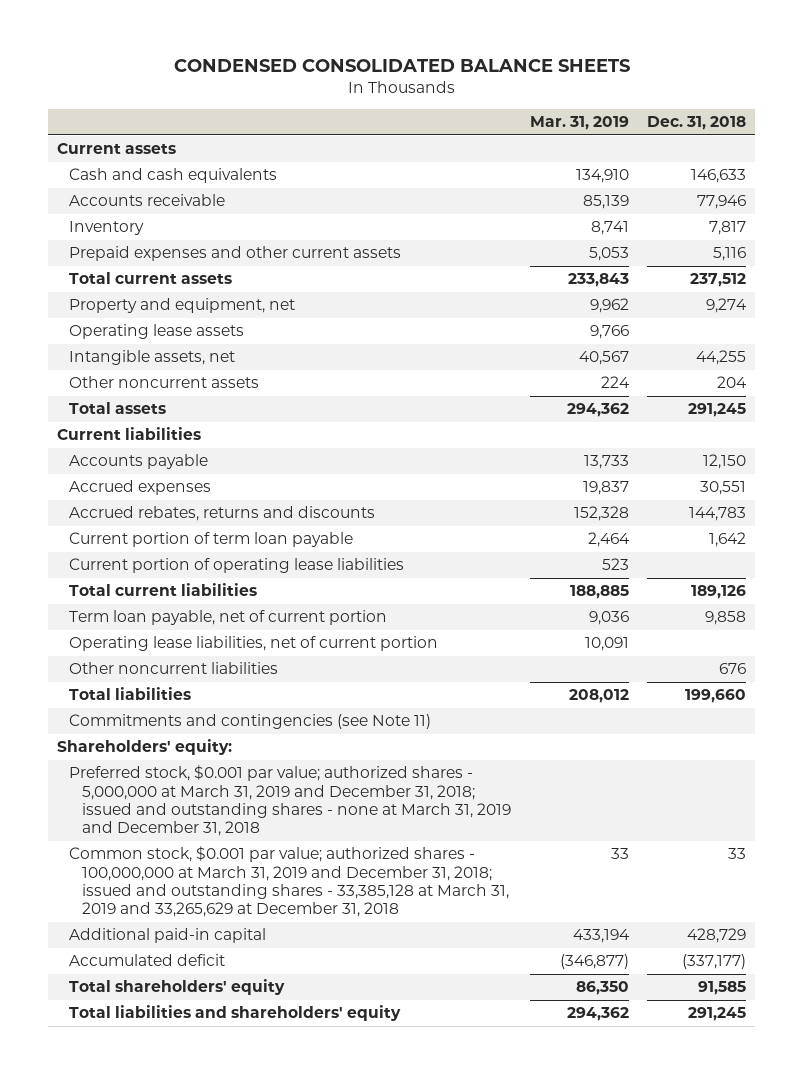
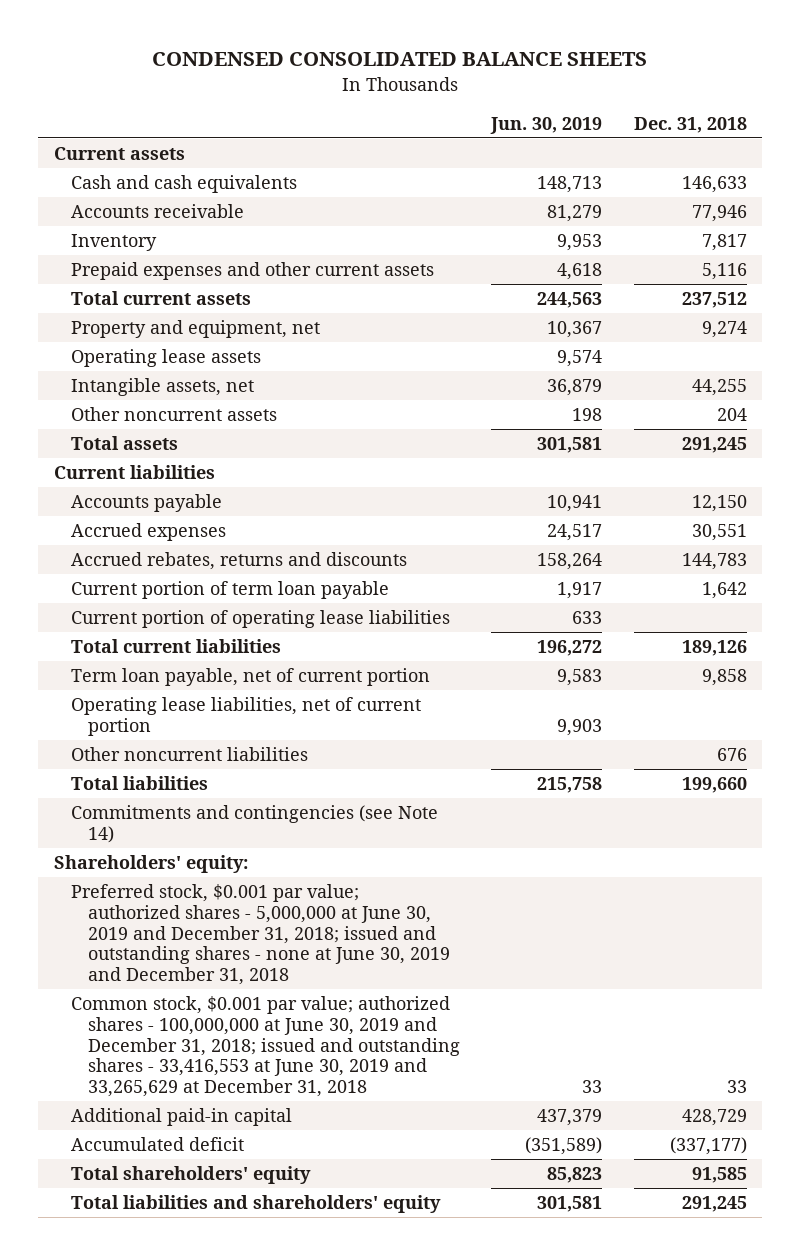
[529,116,629,131] Mar. 31, 2019 -> none
none -> [490,116,603,134] Jun. 30, 2019
[69,714,432,730] Commitments and contingencies (see Note 11) -> [71,804,439,843] Commitments and contingencies (see Note 14)
[69,765,511,837] Preferred stock, $0.001 par value; authorized shares - 5,000,000 at March 31, 2019 and December 31, 2018; issued and outstanding shares - none at March 31, 2019 and December 31, 2018 -> [71,883,451,986] Preferred stock, $0.001 par value; authorized shares - 5,000,000 at June 30, 2019 and December 31, 2018; issued and outstanding shares - none at June 30, 2019 and December 31, 2018
[69,846,509,918] Common stock, $0.001 par value; authorized shares - 100,000,000 at March 31, 2019 and December 31, 2018; issued and outstanding shares - 33,385,128 at March 31, 2019 and 33,265,629 at December 31, 2018 -> [71,995,461,1098] Common stock, $0.001 par value; authorized shares - 100,000,000 at June 30, 2019 and December 31, 2018; issued and outstanding shares - 33,416,553 at June 30, 2019 and 33,265,629 at December 31, 2018

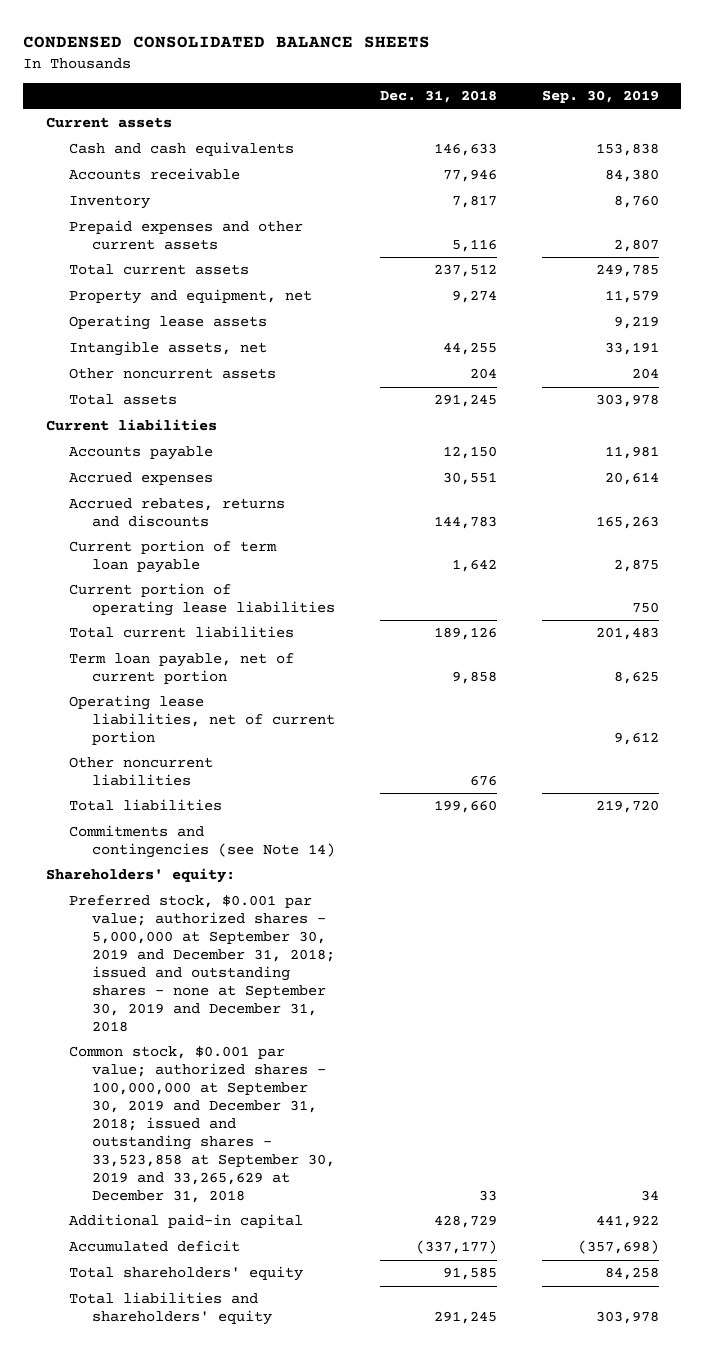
[490,116,603,134] Jun. 30, 2019 -> none
none -> [541,90,659,104] Sep. 30, 2019
[71,883,451,986] Preferred stock, $0.001 par value; authorized shares - 5,000,000 at June 30, 2019 and December 31, 2018; issued and outstanding shares - none at June 30, 2019 and December 31, 2018 -> [68,895,335,1033] Preferred stock, $0.001 par value; authorized shares - 5,000,000 at September 30, 2019 and December 31, 2018; issued and outstanding shares - none at September 30, 2019 and December 31, 2018
[71,995,461,1098] Common stock, $0.001 par value; authorized shares - 100,000,000 at June 30, 2019 and December 31, 2018; issued and outstanding shares - 33,416,553 at June 30, 2019 and 33,265,629 at December 31, 2018 -> [68,1046,335,1203] Common stock, $0.001 par value; authorized shares - 100,000,000 at September 30, 2019 and December 31, 2018; issued and outstanding shares - 33,523,858 at September 30, 2019 and 33,265,629 at December 31, 2018

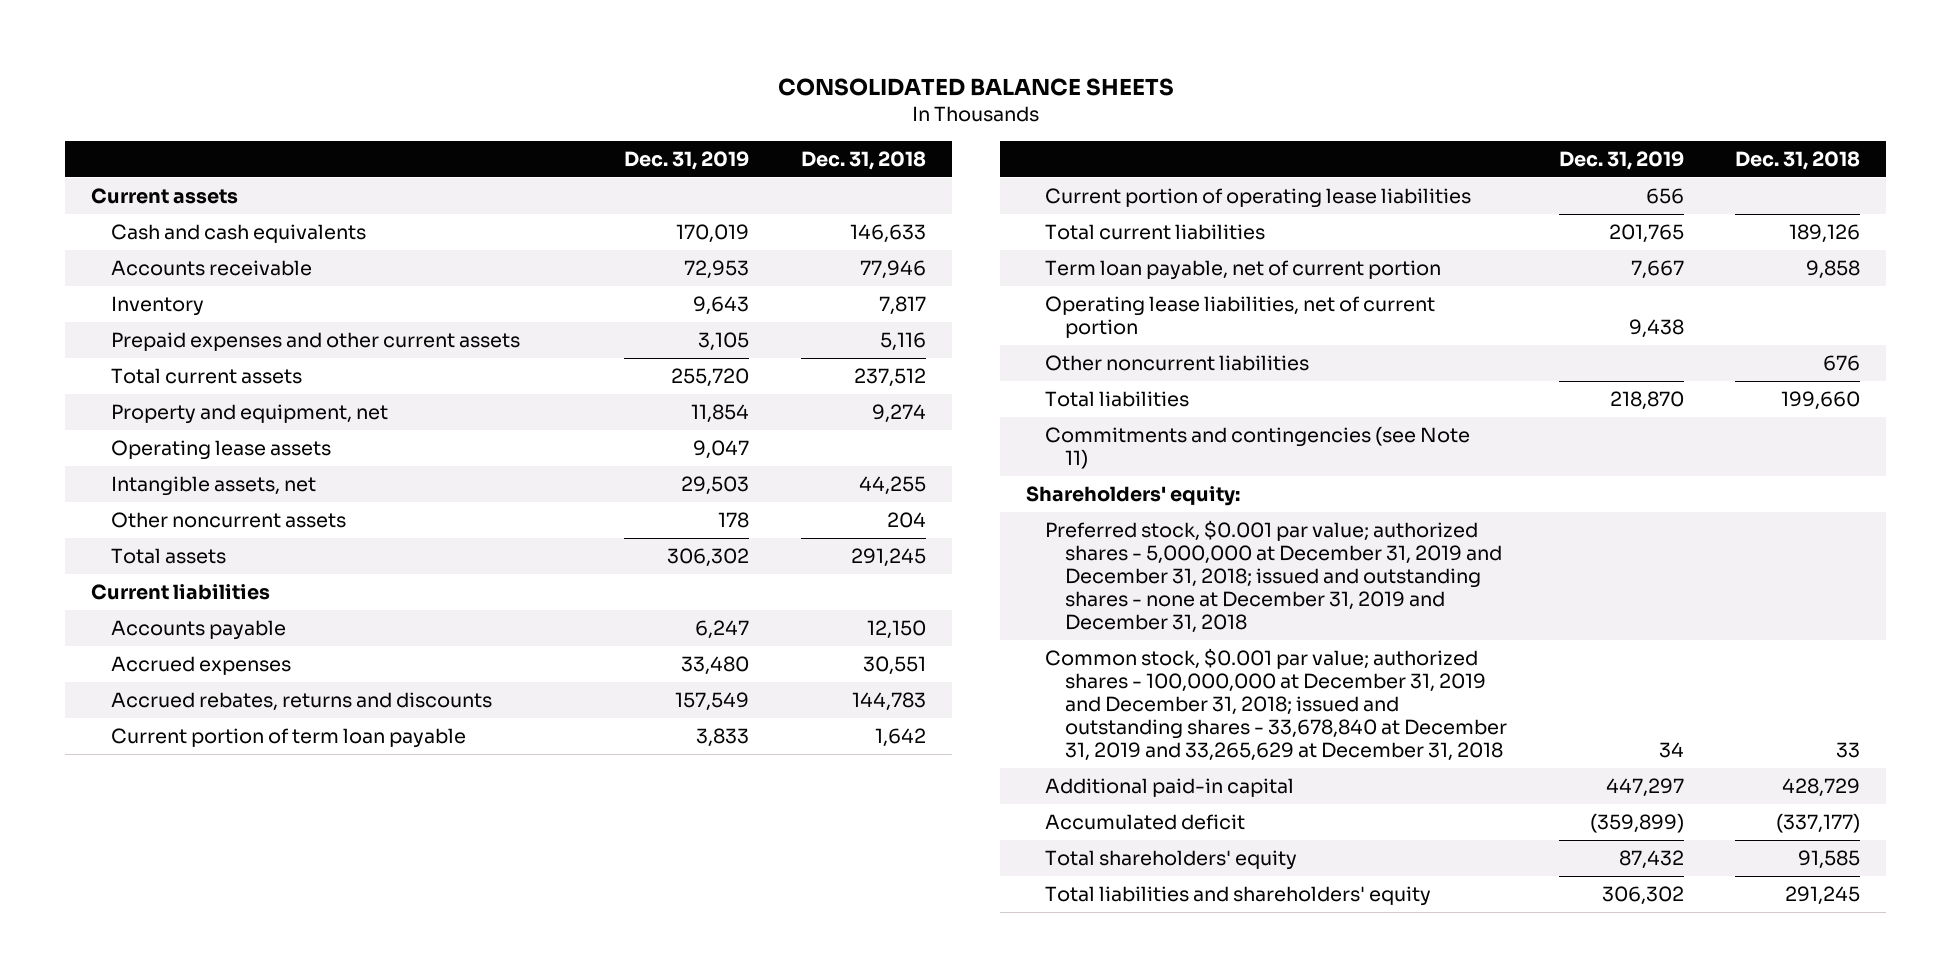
[23,36,431,49] CONDENSED CONSOLIDATED BALANCE SHEETS -> [777,78,1174,97] CONSOLIDATED BALANCE SHEETS
[541,90,659,104] Sep. 30, 2019 -> none
none -> [624,150,750,170] Dec. 31, 2019
[68,825,335,859] Commitments and contingencies (see Note 14) -> [1045,426,1471,470] Commitments and contingencies (see Note 11)
[68,895,335,1033] Preferred stock, $0.001 par value; authorized shares - 5,000,000 at September 30, 2019 and December 31, 2018; issued and outstanding shares - none at September 30, 2019 and December 31, 2018 -> [1045,520,1503,633] Preferred stock, $0.001 par value; authorized shares - 5,000,000 at December 31, 2019 and December 31, 2018; issued and outstanding shares - none at December 31, 2019 and December 31, 2018
[68,1046,335,1203] Common stock, $0.001 par value; authorized shares - 100,000,000 at September 30, 2019 and December 31, 2018; issued and outstanding shares - 33,523,858 at September 30, 2019 and 33,265,629 at December 31, 2018 -> [1045,648,1508,761] Common stock, $0.001 par value; authorized shares - 100,000,000 at December 31, 2019 and December 31, 2018; issued and outstanding shares - 33,678,840 at December 31, 2019 and 33,265,629 at December 31, 2018

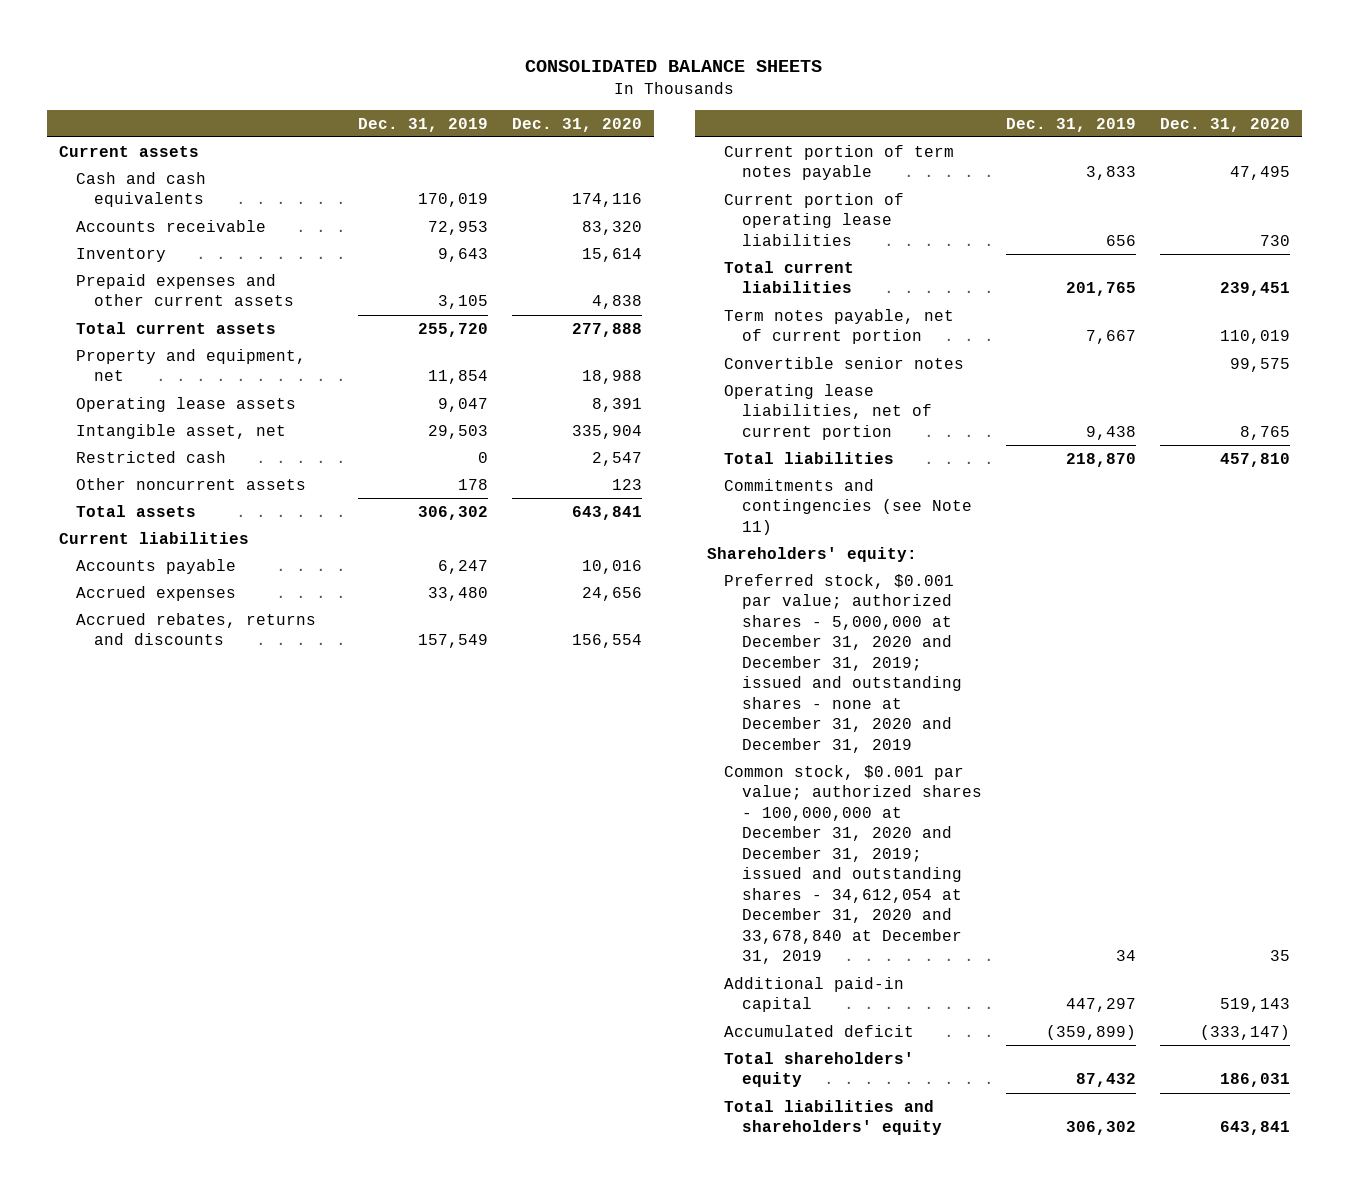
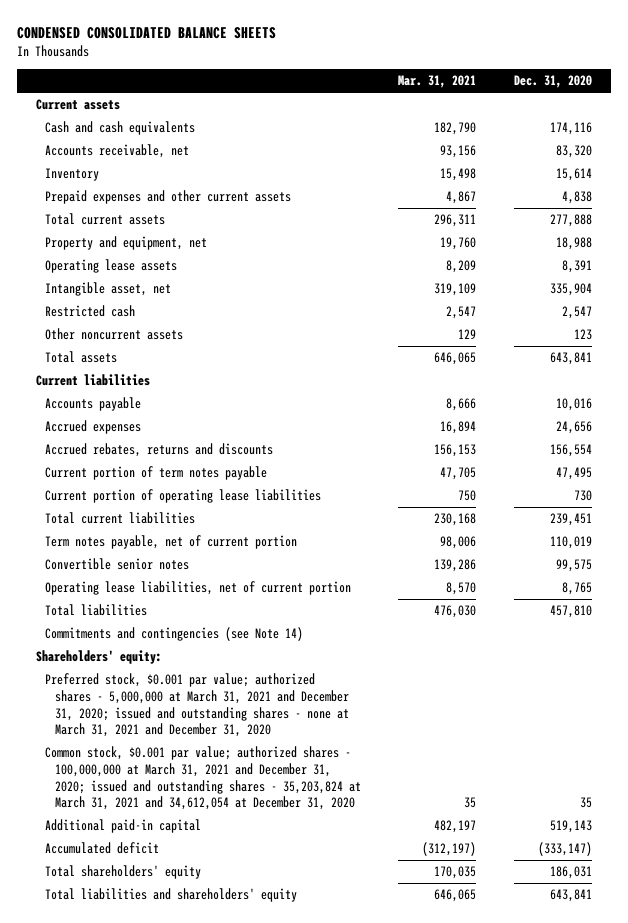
[525,59,823,72] CONSOLIDATED BALANCE SHEETS -> [17,27,277,40] CONDENSED CONSOLIDATED BALANCE SHEETS
[358,117,489,132] Dec. 31, 2019 -> none
none -> [398,75,477,89] Mar. 31, 2021
[76,219,267,232] Accounts receivable -> [45,143,190,158] Accounts receivable, net
[724,478,973,535] Commitments and contingencies (see Note 11) -> [45,626,304,641] Commitments and contingencies (see Note 14)
[724,573,963,753] Preferred stock, $0.001 par value; authorized shares - 5,000,000 at December 31, 2020 and December 31, 2019; issued and outstanding shares - none at December 31, 2020 and December 31, 2019 -> [45,672,349,738] Preferred stock, $0.001 par value; authorized shares - 5,000,000 at March 31, 2021 and December 31, 2020; issued and outstanding shares - none at March 31, 2021 and December 31, 2020
[724,764,983,965] Common stock, $0.001 par value; authorized shares - 100,000,000 at December 31, 2020 and December 31, 2019; issued and outstanding shares - 34,612,054 at December 31, 2020 and 33,678,840 at December 31, 2019 -> [45,745,361,811] Common stock, $0.001 par value; authorized shares - 100,000,000 at March 31, 2021 and December 31, 2020; issued and outstanding shares - 35,203,824 at March 31, 2021 and 34,612,054 at December 31, 2020

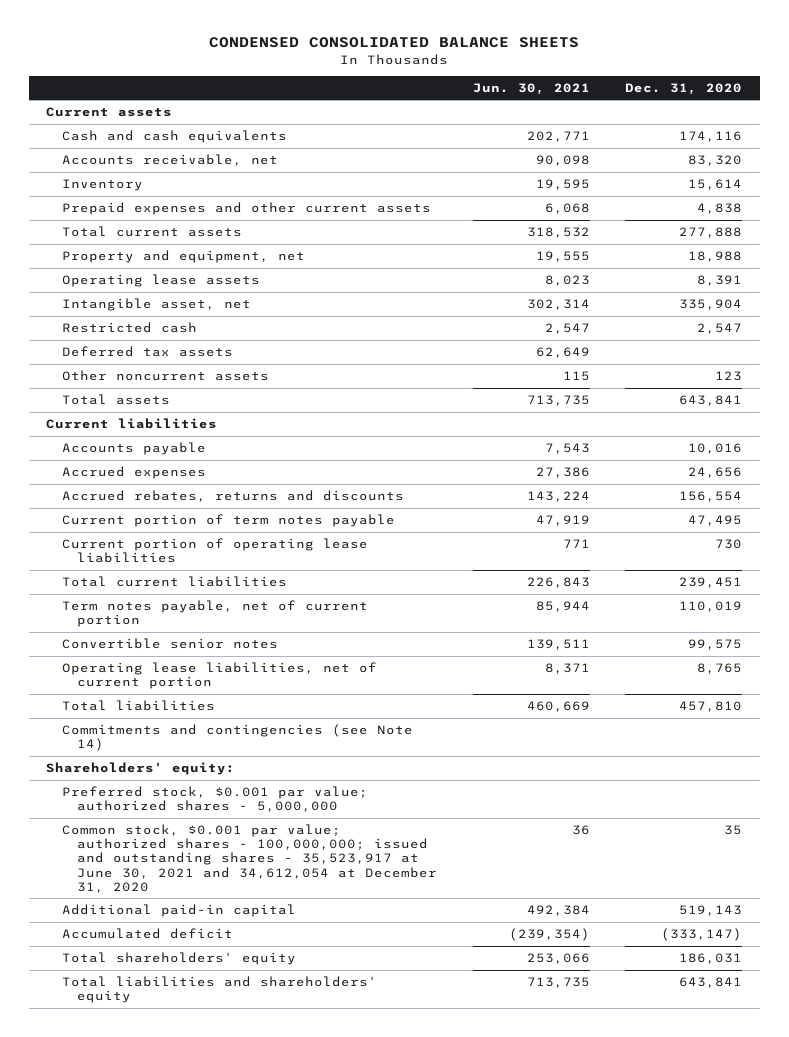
[398,75,477,89] Mar. 31, 2021 -> none
none -> [472,82,590,95] Jun. 30, 2021
none -> [61,346,233,358] Deferred tax assets
[45,672,349,738] Preferred stock, $0.001 par value; authorized shares - 5,000,000 at March 31, 2021 and December 31, 2020; issued and outstanding shares - none at March 31, 2021 and December 31, 2020 -> [61,786,368,813] Preferred stock, $0.001 par value; authorized shares - 5,000,000
[45,745,361,811] Common stock, $0.001 par value; authorized shares - 100,000,000 at March 31, 2021 and December 31, 2020; issued and outstanding shares - 35,203,824 at March 31, 2021 and 34,612,054 at December 31, 2020 -> [61,824,437,893] Common stock, $0.001 par value; authorized shares - 100,000,000; issued and outstanding shares - 35,523,917 at June 30, 2021 and 34,612,054 at December 31, 2020

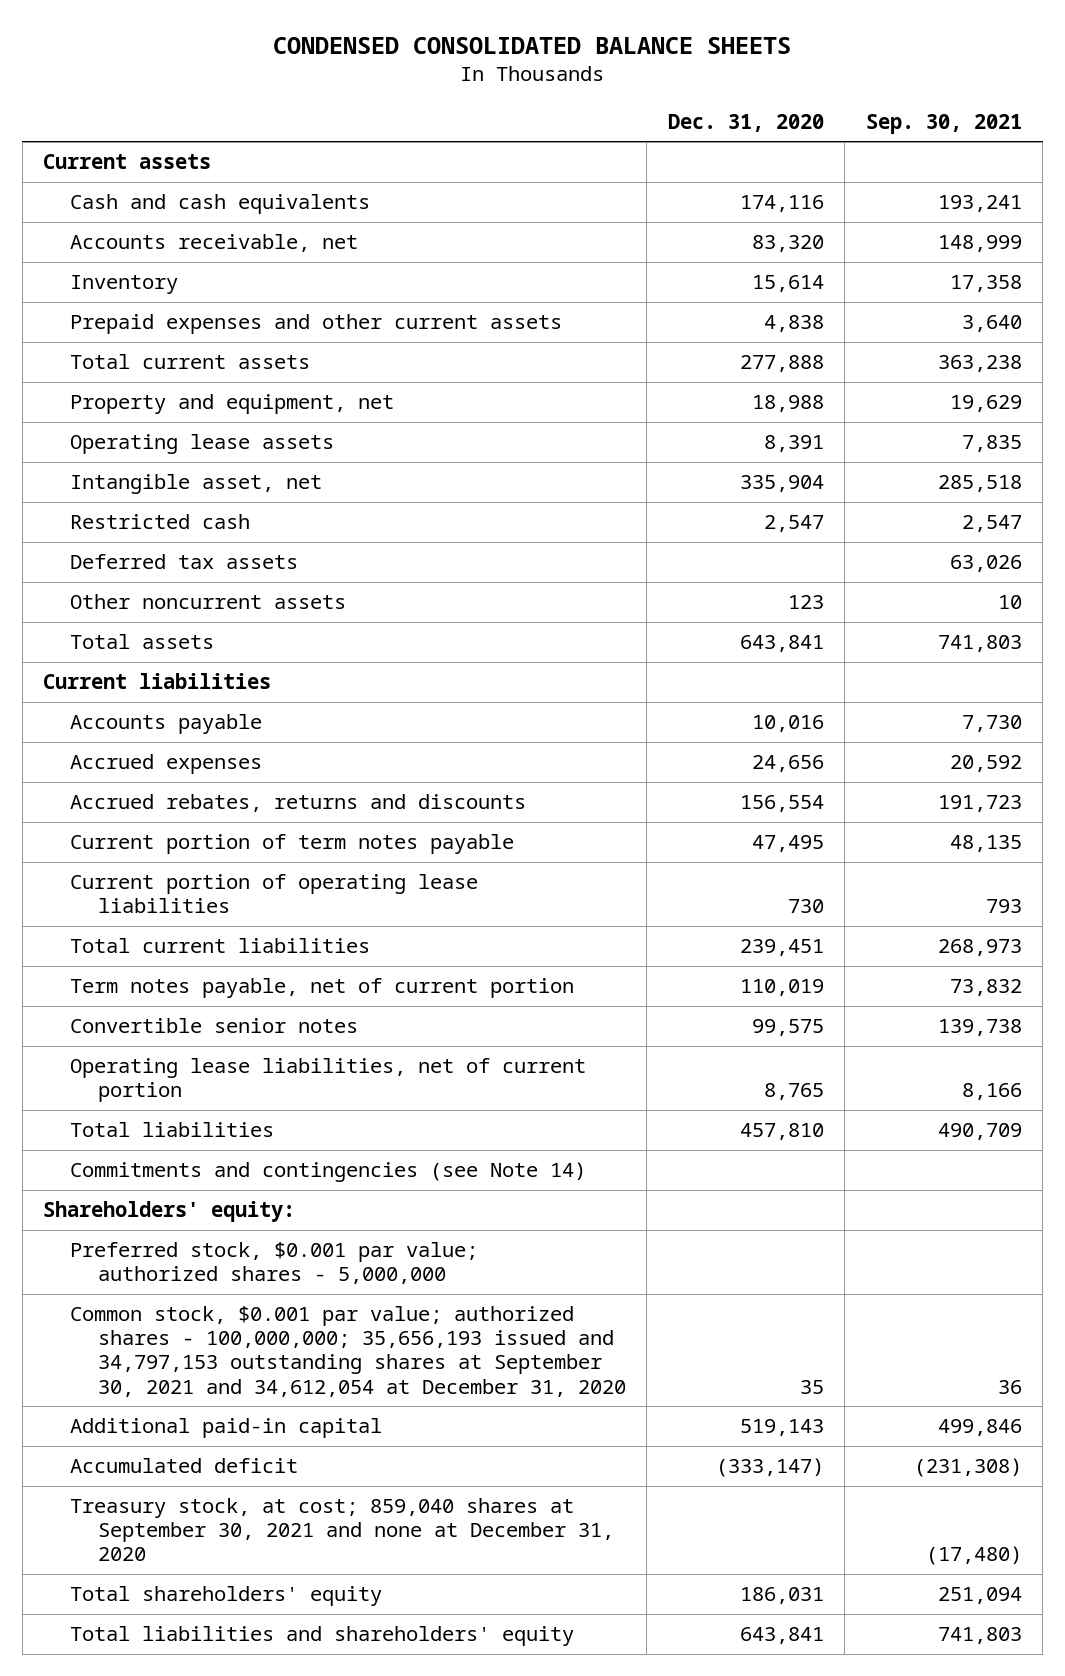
[472,82,590,95] Jun. 30, 2021 -> none
none -> [865,113,1022,134] Sep. 30, 2021
[61,824,437,893] Common stock, $0.001 par value; authorized shares - 100,000,000; issued and outstanding shares - 35,523,917 at June 30, 2021 and 34,612,054 at December 31, 2020 -> [70,1306,626,1397] Common stock, $0.001 par value; authorized shares - 100,000,000; 35,656,193 issued and 34,797,153 outstanding shares at September 30, 2021 and 34,612,054 at December 31, 2020
none -> [70,1498,614,1562] Treasury stock, at cost; 859,040 shares at September 30, 2021 and none at December 31, 2020

